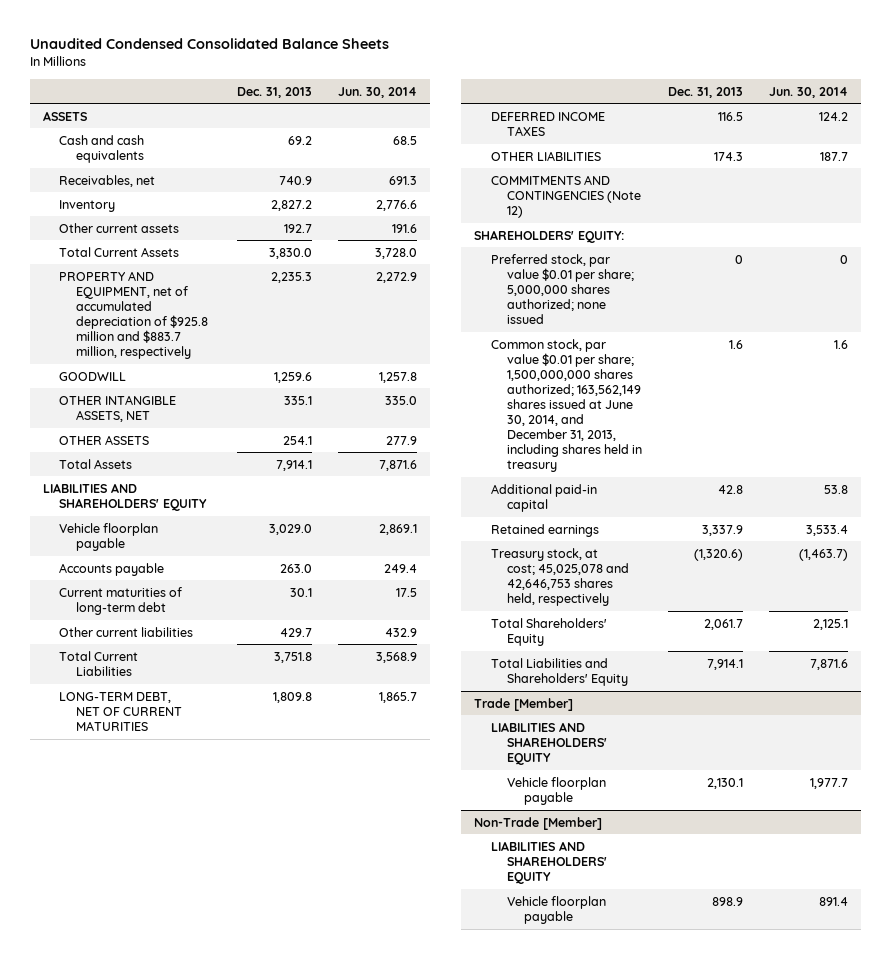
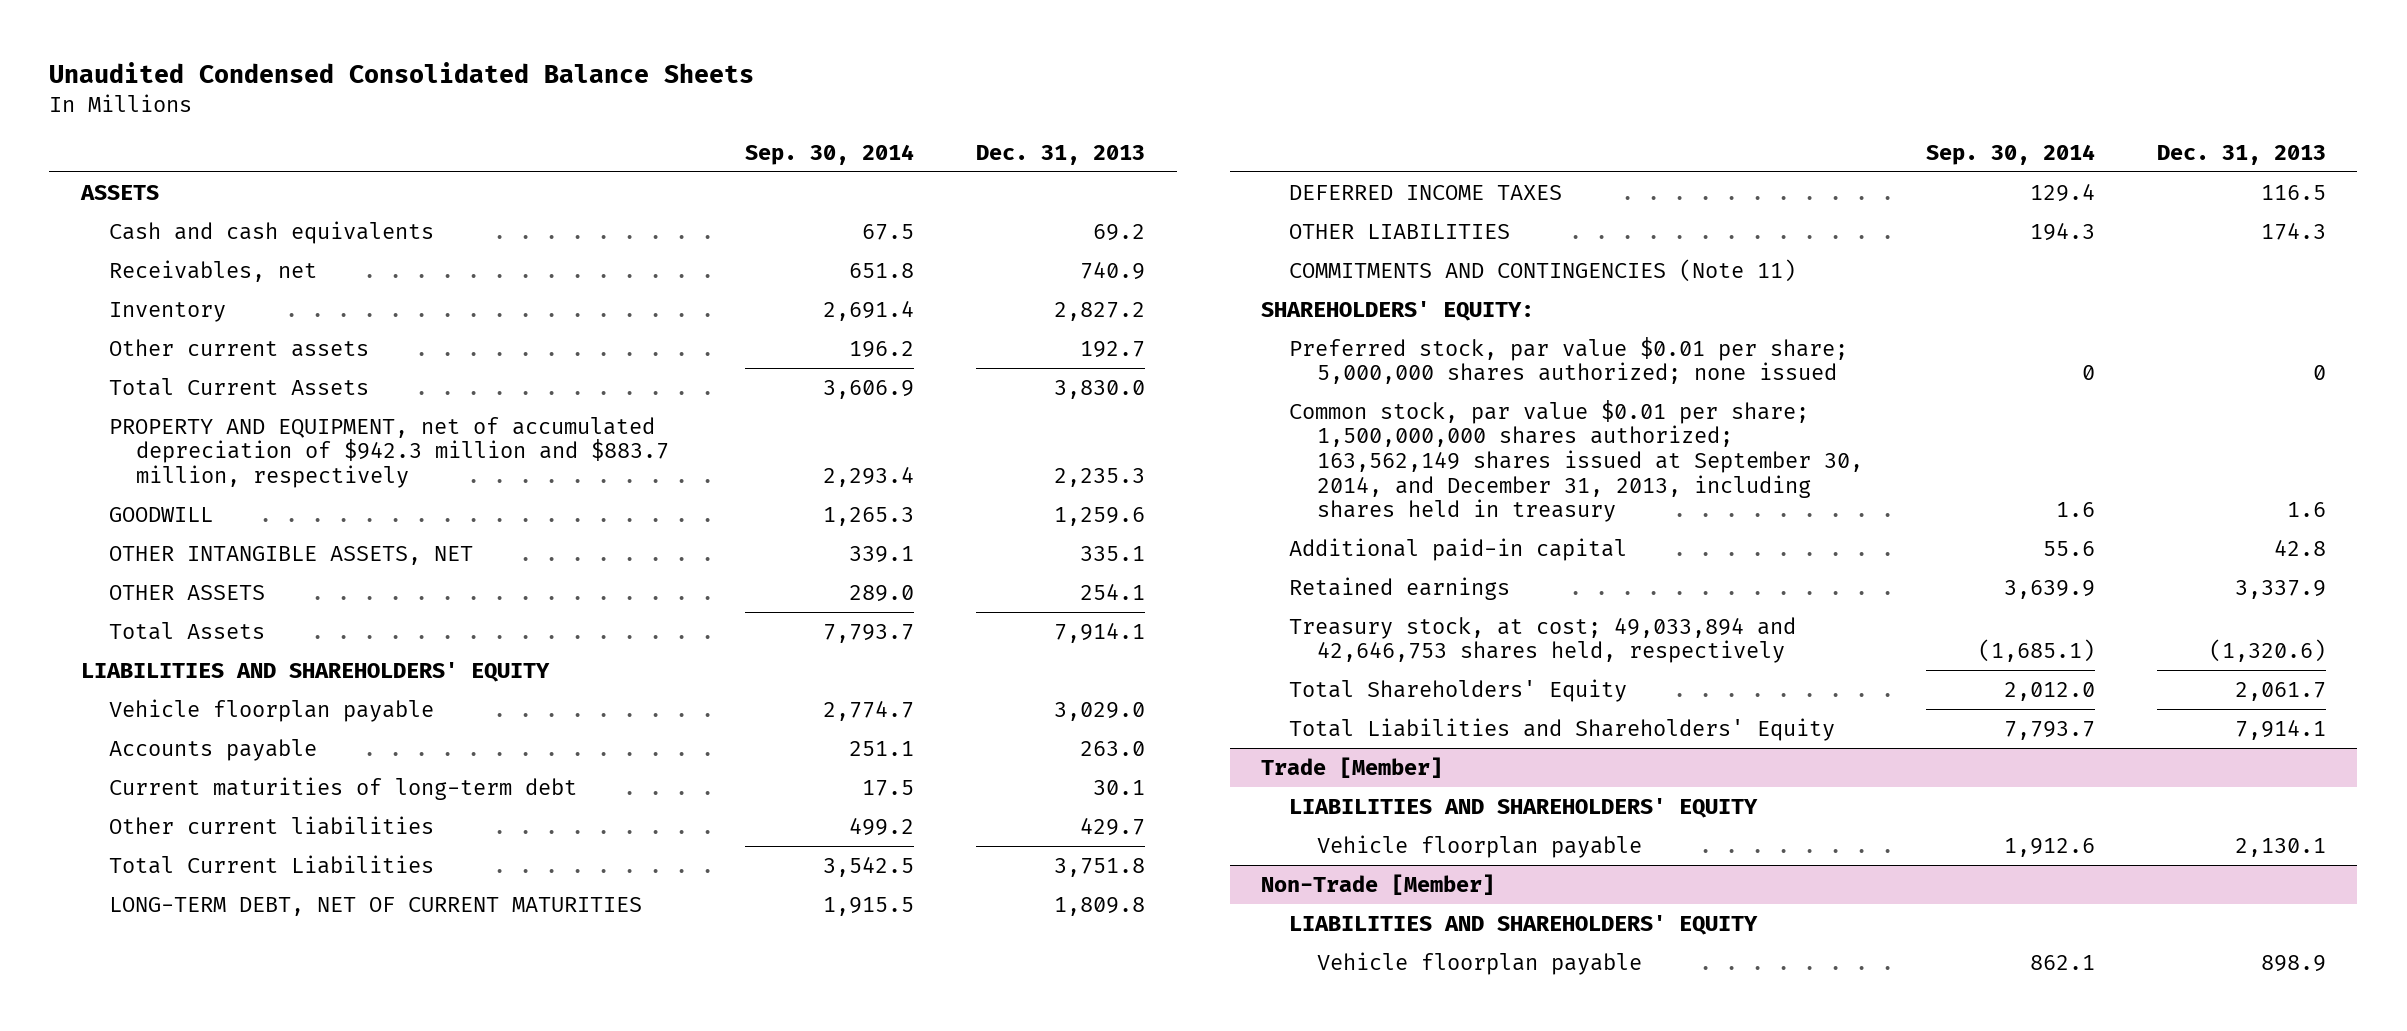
[337,86,417,98] Jun. 30, 2014 -> none
none -> [744,143,914,165] Sep. 30, 2014
[59,270,208,359] PROPERTY AND EQUIPMENT, net of accumulated depreciation of $925.8 million and $883.7 million, respectively -> [108,416,670,489] PROPERTY AND EQUIPMENT, net of accumulated depreciation of $942.3 million and $883.7 million, respectively
[490,174,642,218] COMMITMENTS AND CONTINGENCIES (Note 12) -> [1289,258,1797,282] COMMITMENTS AND CONTINGENCIES (Note 11)
[490,338,643,473] Common stock, par value $0.01 per share; 1,500,000,000 shares authorized; 163,562,149 shares issued at June 30, 2014, and December 31, 2013, including shares held in treasury -> [1289,399,1864,523] Common stock, par value $0.01 per share; 1,500,000,000 shares authorized; 163,562,149 shares issued at September 30, 2014, and December 31, 2013, including shares held in treasury
[490,547,630,606] Treasury stock, at cost; 45,025,078 and 42,646,753 shares held, respectively -> [1289,616,1797,664] Treasury stock, at cost; 49,033,894 and 42,646,753 shares held, respectively

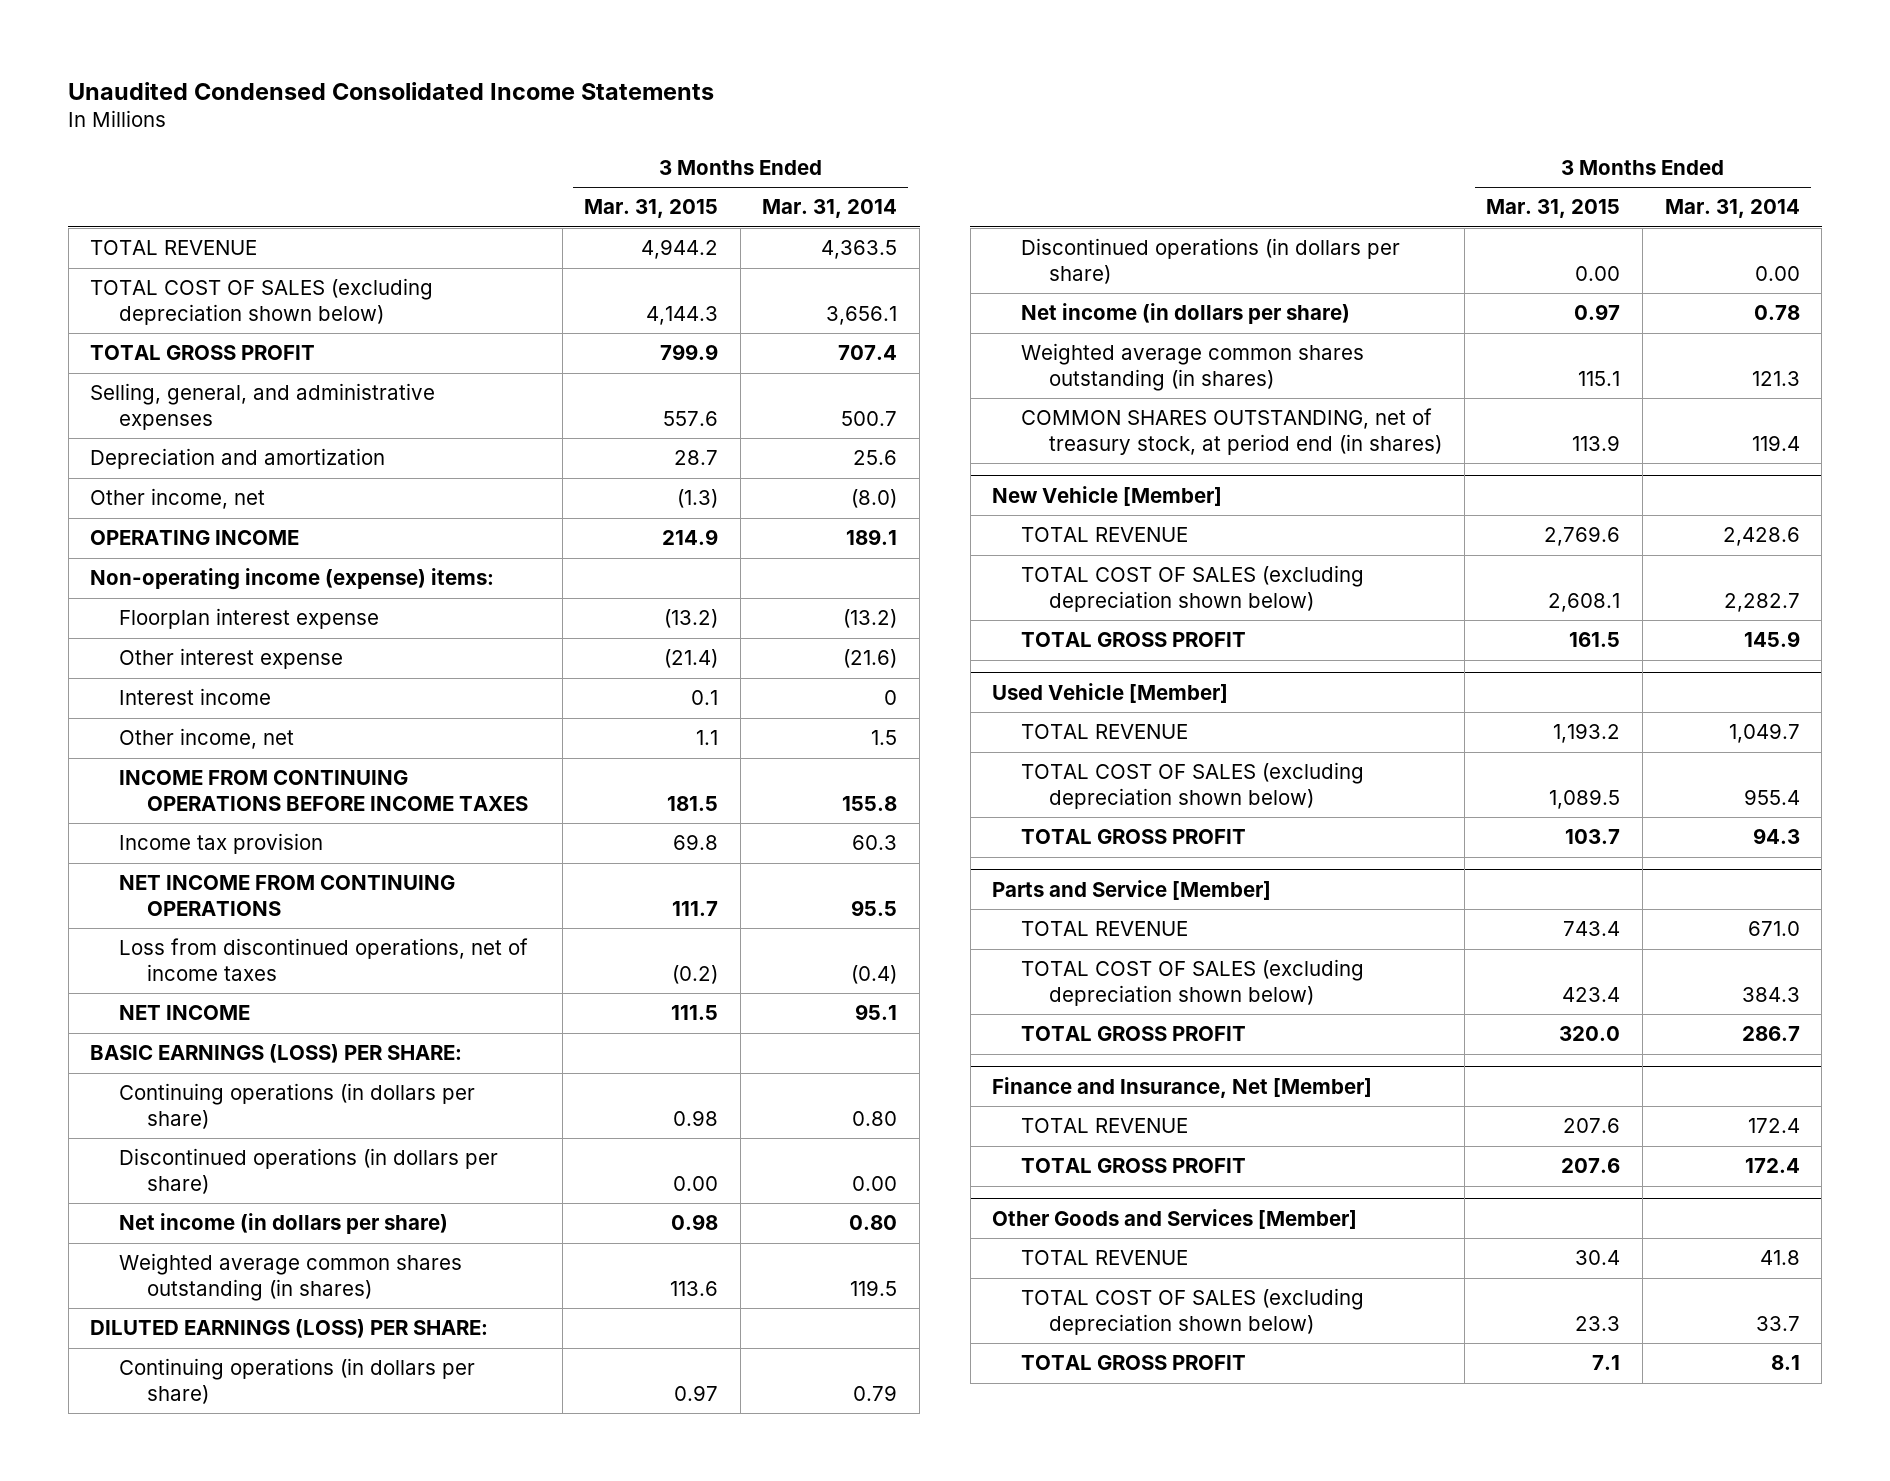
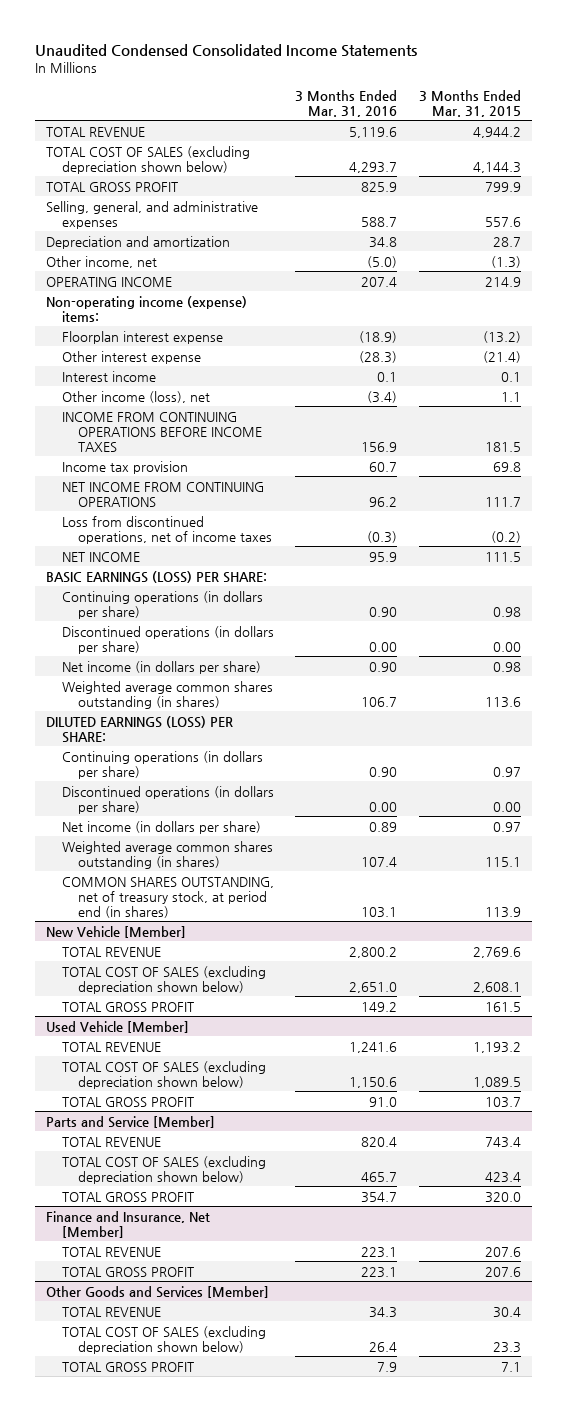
[762,199,898,219] Mar. 31, 2014 -> none
none -> [295,89,398,117] 3 Months Ended Mar. 31, 2016
[118,728,294,750] Other income, net -> [61,390,210,403] Other income (loss), net

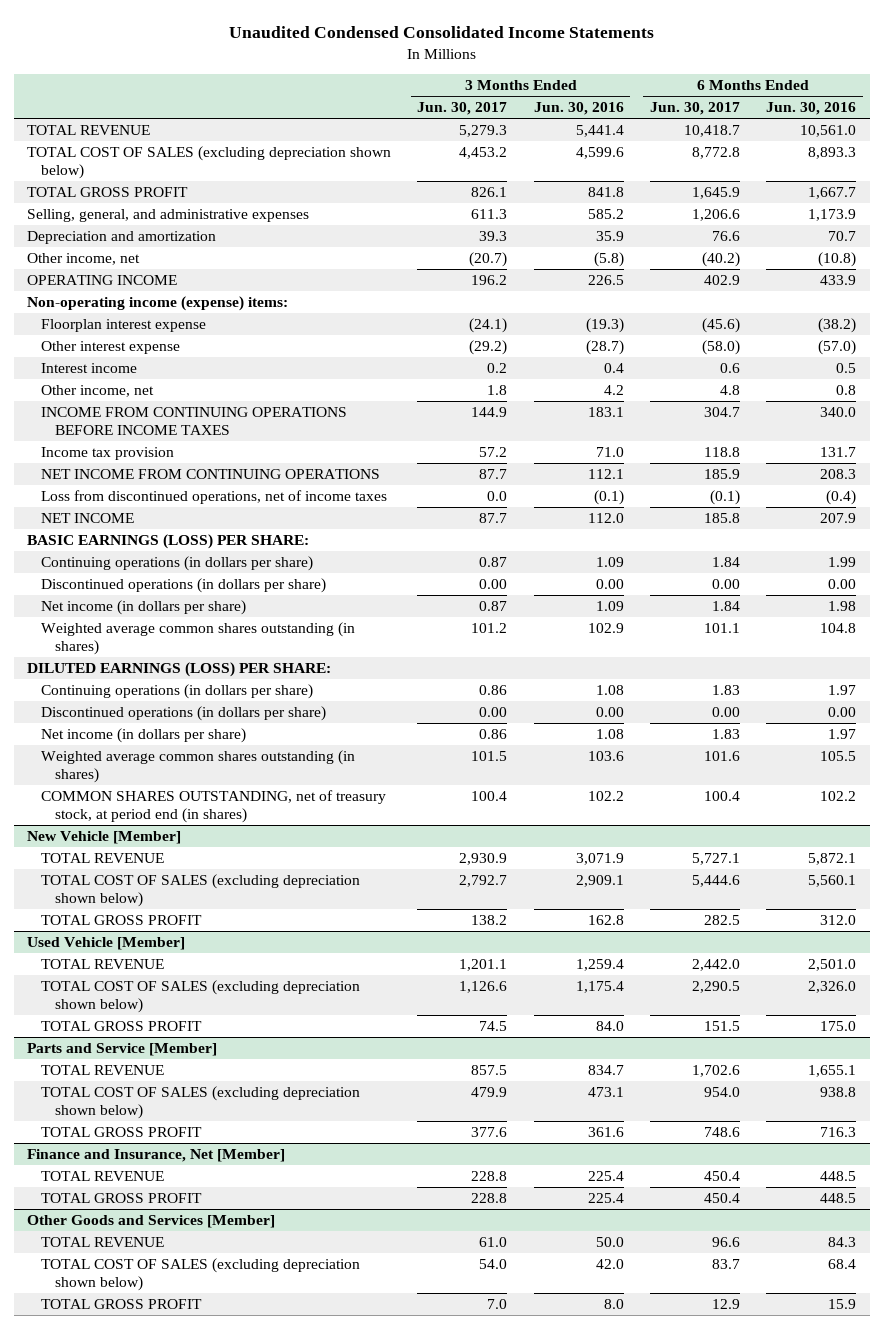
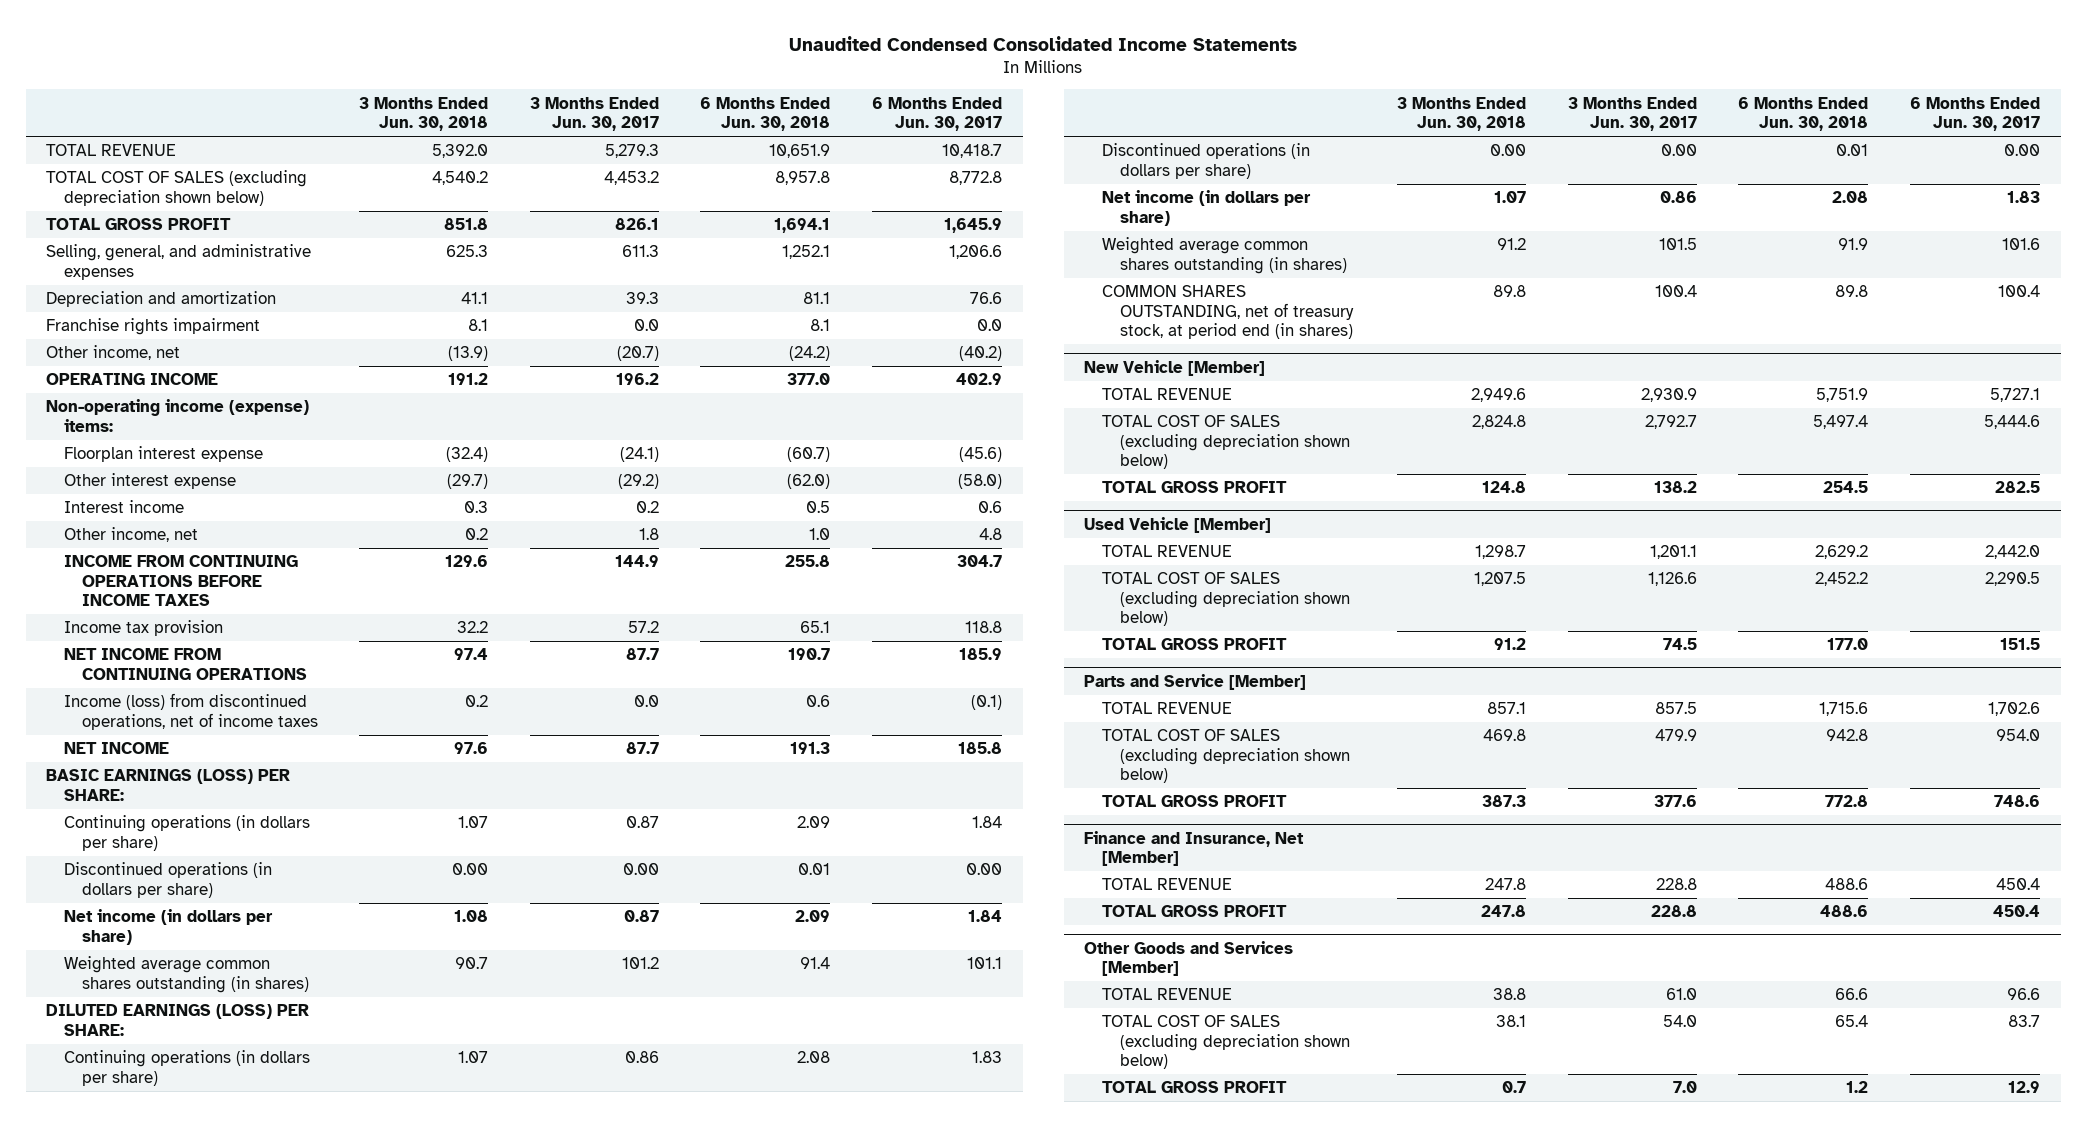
[533,102,624,116] Jun. 30, 2016 -> none
[766,102,857,116] Jun. 30, 2016 -> none
none -> [359,96,489,132] 3 Months Ended Jun. 30, 2018
none -> [700,96,831,132] 6 Months Ended Jun. 30, 2018
none -> [46,318,261,336] Franchise rights impairment
[41,490,388,505] Loss from discontinued operations, net of income taxes -> [64,693,318,730] Income (loss) from discontinued operations, net of income taxes

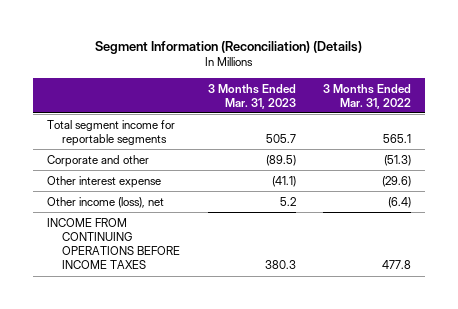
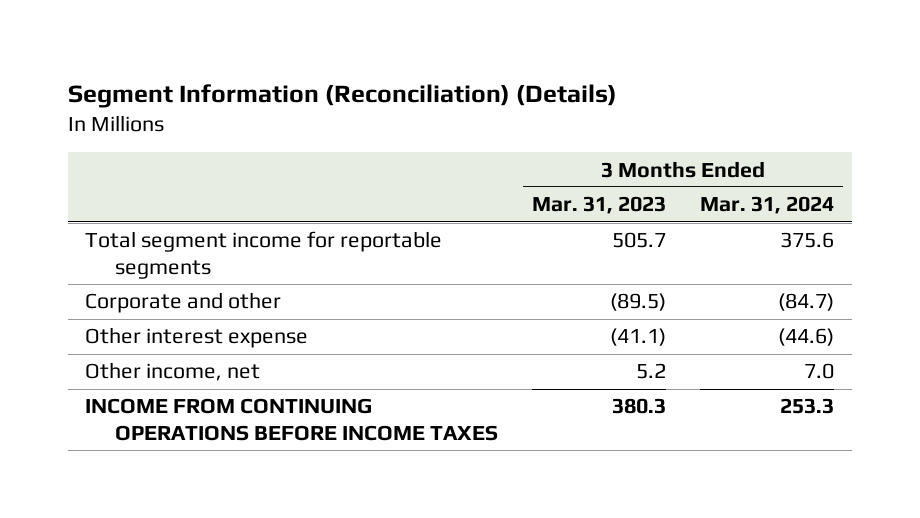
[323,83,412,109] 3 Months Ended Mar. 31, 2022 -> none
none -> [700,196,835,215] Mar. 31, 2024
[46,196,164,208] Other income (loss), net -> [85,362,261,382] Other income, net

